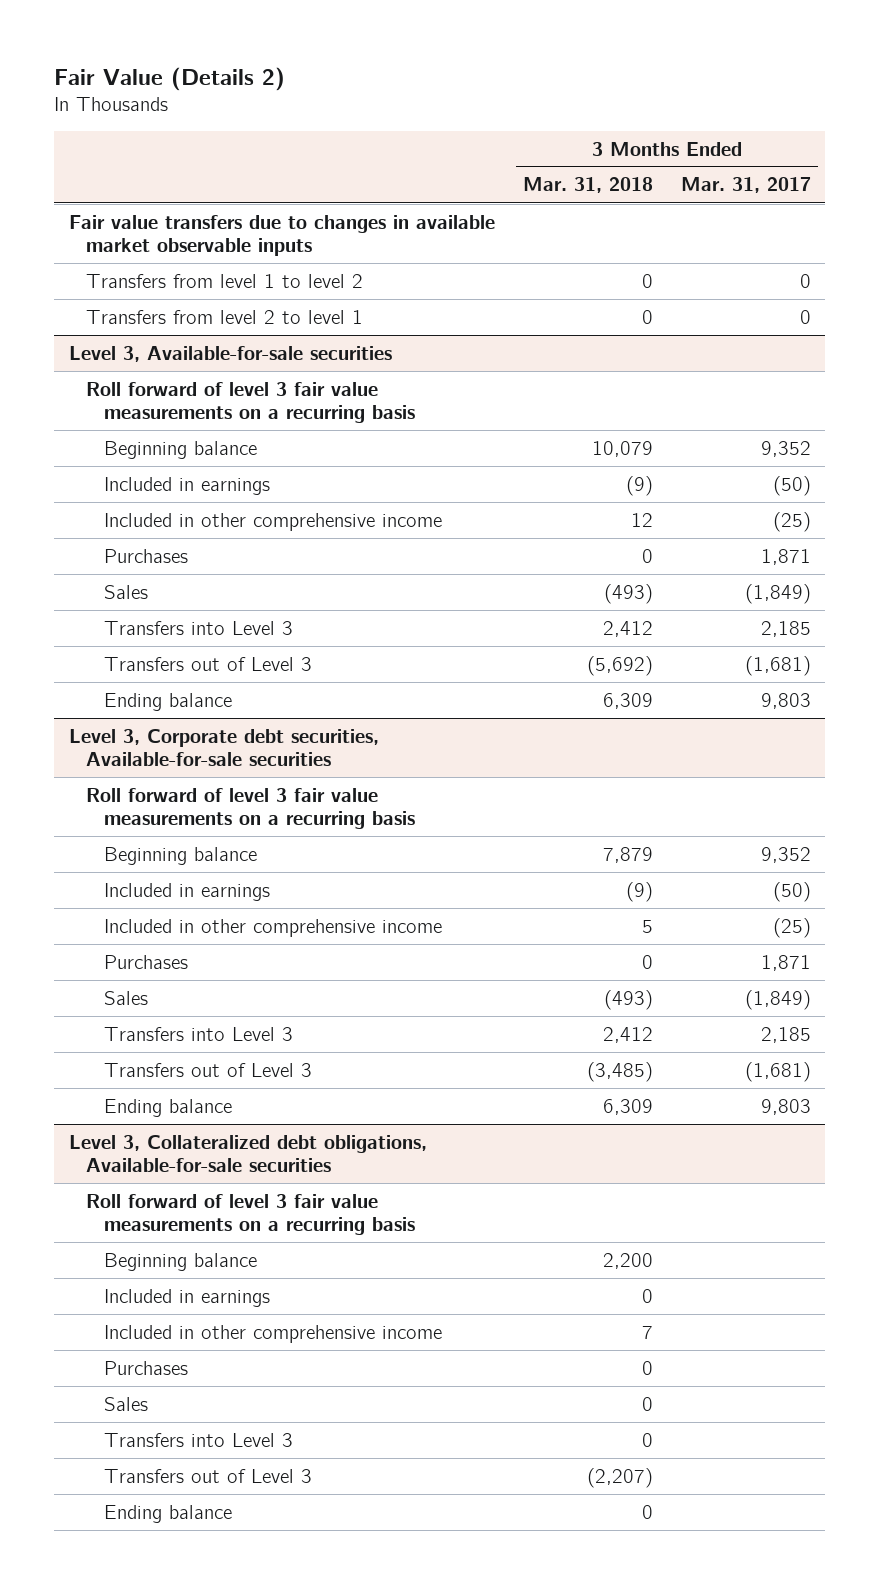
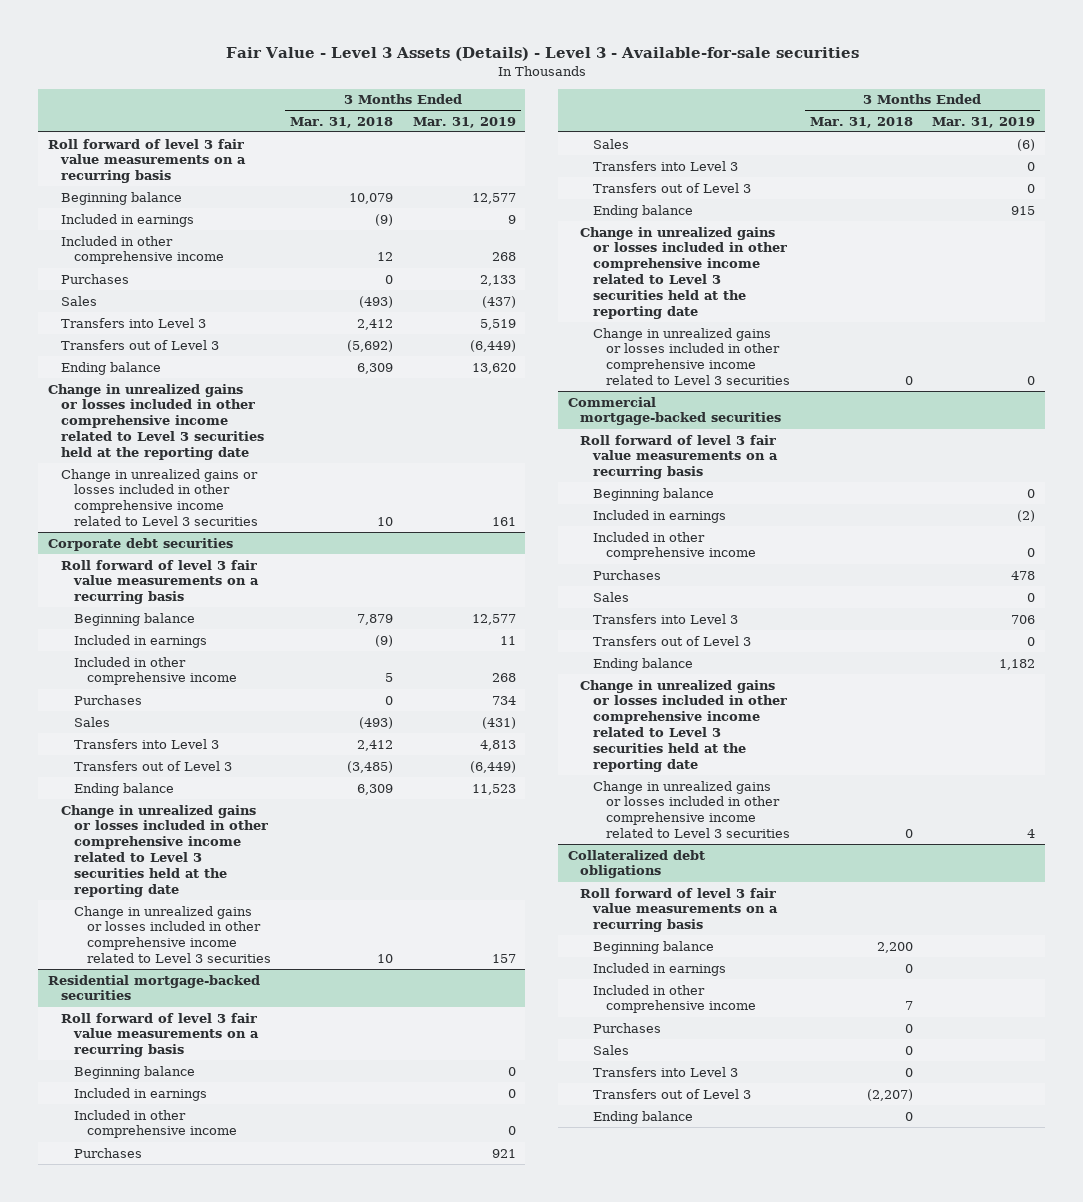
[54,66,286,91] Fair Value (Details 2) -> [225,47,859,62] Fair Value - Level 3 Assets (Details) - Level 3 - Available-for-sale securities
[681,177,812,194] Mar. 31, 2017 -> none
none -> [412,116,516,128] Mar. 31, 2019
[68,214,495,257] Fair value transfers due to changes in available market observable inputs -> none
[86,273,364,288] Transfers from level 1 to level 2 -> none
[86,309,364,324] Transfers from level 2 to level 1 -> none
[68,345,392,362] Level 3, Available-for-sale securities -> none
[68,728,379,767] Level 3, Corporate debt securities, Available-for-sale securities -> none
none -> [48,383,264,460] Change in unrealized gains or losses included in other comprehensive income related to Level 3 securities held at the reporting date
none -> [60,468,258,527] Change in unrealized gains or losses included in other comprehensive income related to Level 3 securities
none -> [48,537,234,551] Corporate debt securities
[68,1134,427,1173] Level 3, Collateralized debt obligations, Available-for-sale securities -> none
none -> [60,804,268,897] Change in unrealized gains or losses included in other comprehensive income related to Level 3 securities held at the reporting date
none -> [73,905,271,964] Change in unrealized gains or losses included in other comprehensive income related to Level 3 securities
none -> [48,974,261,1001] Residential mortgage-backed securities
none -> [73,1065,195,1079] Beginning balance
none -> [73,1087,207,1101] Included in earnings
none -> [73,1109,237,1139] Included in other comprehensive income
none -> [73,1147,142,1158] Purchases
none -> [593,138,630,149] Sales
none -> [593,160,739,171] Transfers into Level 3
none -> [593,182,752,193] Transfers out of Level 3
none -> [593,204,694,218] Ending balance
none -> [580,226,788,319] Change in unrealized gains or losses included in other comprehensive income related to Level 3 securities held at the reporting date
none -> [593,327,791,386] Change in unrealized gains or losses included in other comprehensive income related to Level 3 securities
none -> [567,396,782,426] Commercial mortgage-backed securities
none -> [580,434,779,480] Roll forward of level 3 fair value measurements on a recurring basis
none -> [593,487,715,501] Beginning balance
none -> [593,509,727,523] Included in earnings
none -> [593,531,757,561] Included in other comprehensive income
none -> [593,569,662,580] Purchases
none -> [593,591,630,602] Sales
none -> [593,613,739,624] Transfers into Level 3
none -> [593,635,752,646] Transfers out of Level 3
none -> [593,657,694,671] Ending balance
none -> [580,679,788,772] Change in unrealized gains or losses included in other comprehensive income related to Level 3 securities held at the reporting date
none -> [593,780,791,839] Change in unrealized gains or losses included in other comprehensive income related to Level 3 securities
none -> [567,849,705,879] Collateralized debt obligations
none -> [580,887,779,933] Roll forward of level 3 fair value measurements on a recurring basis

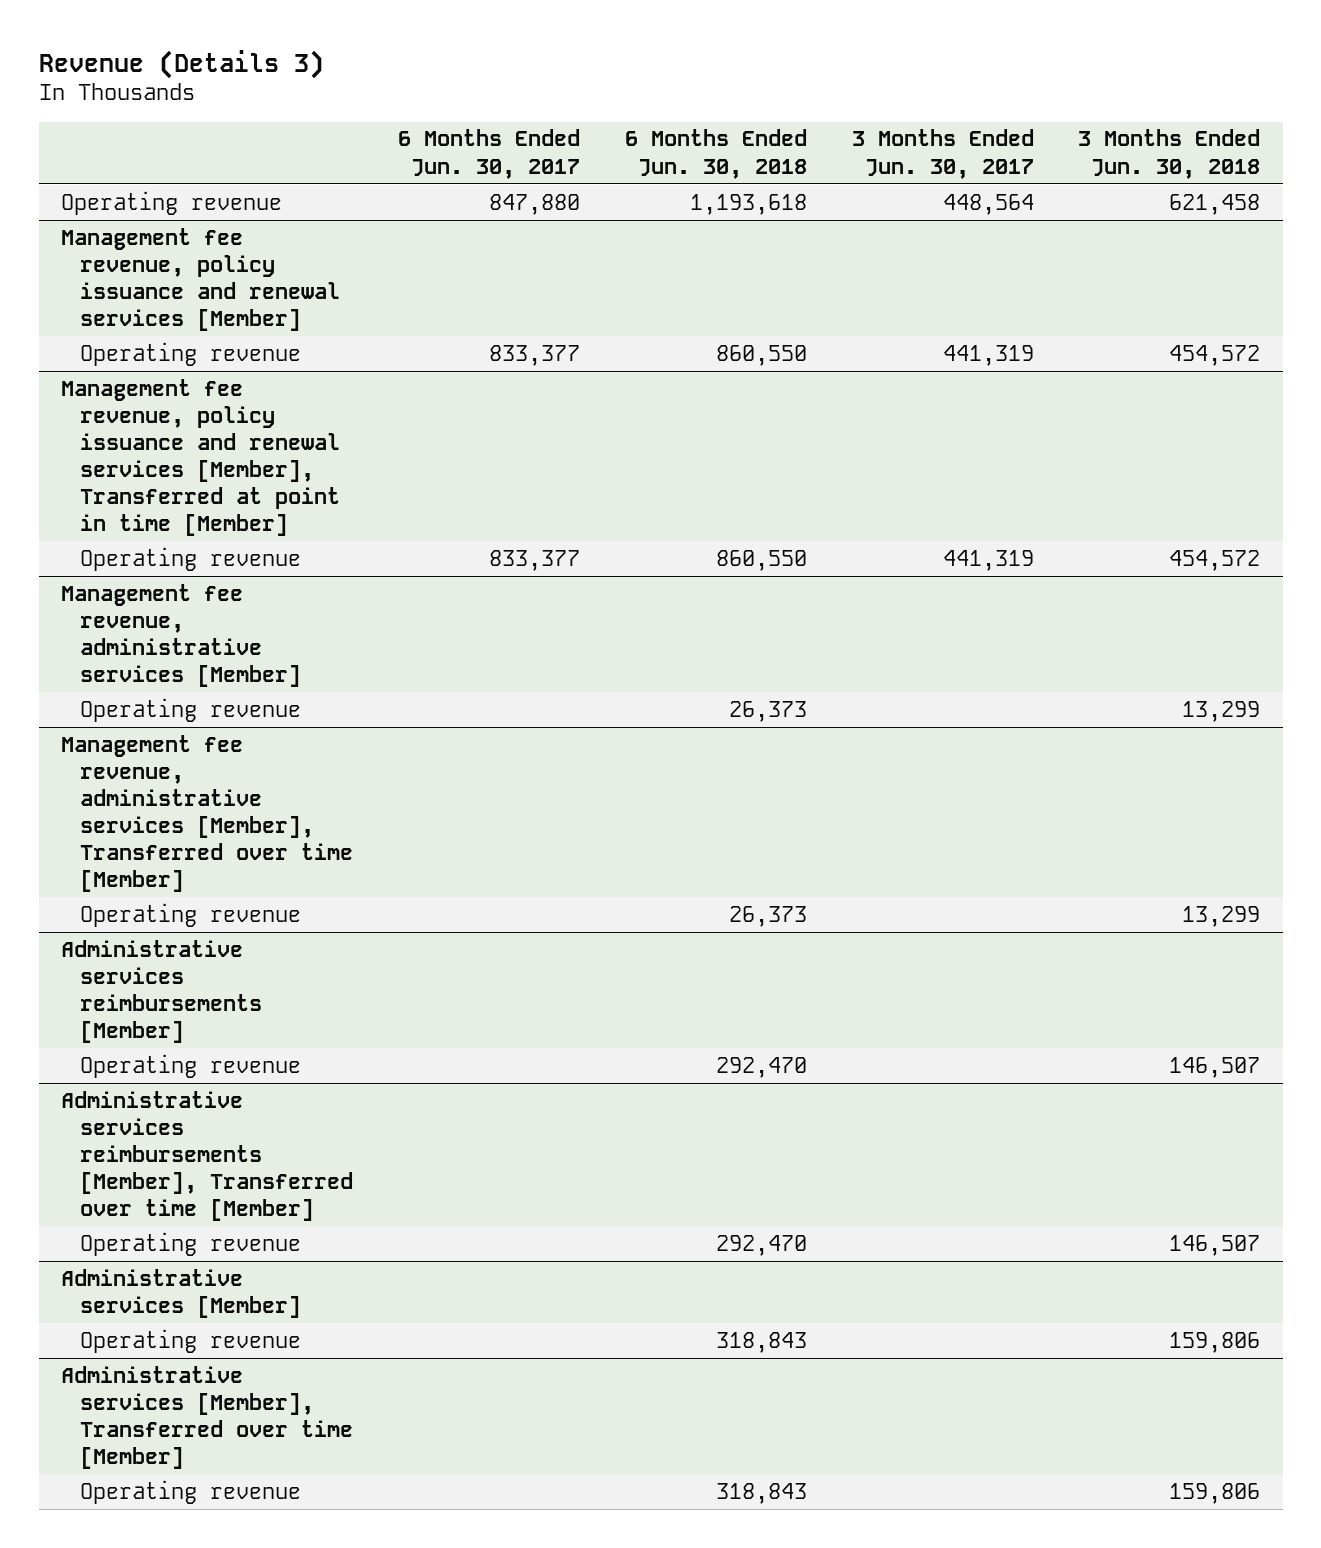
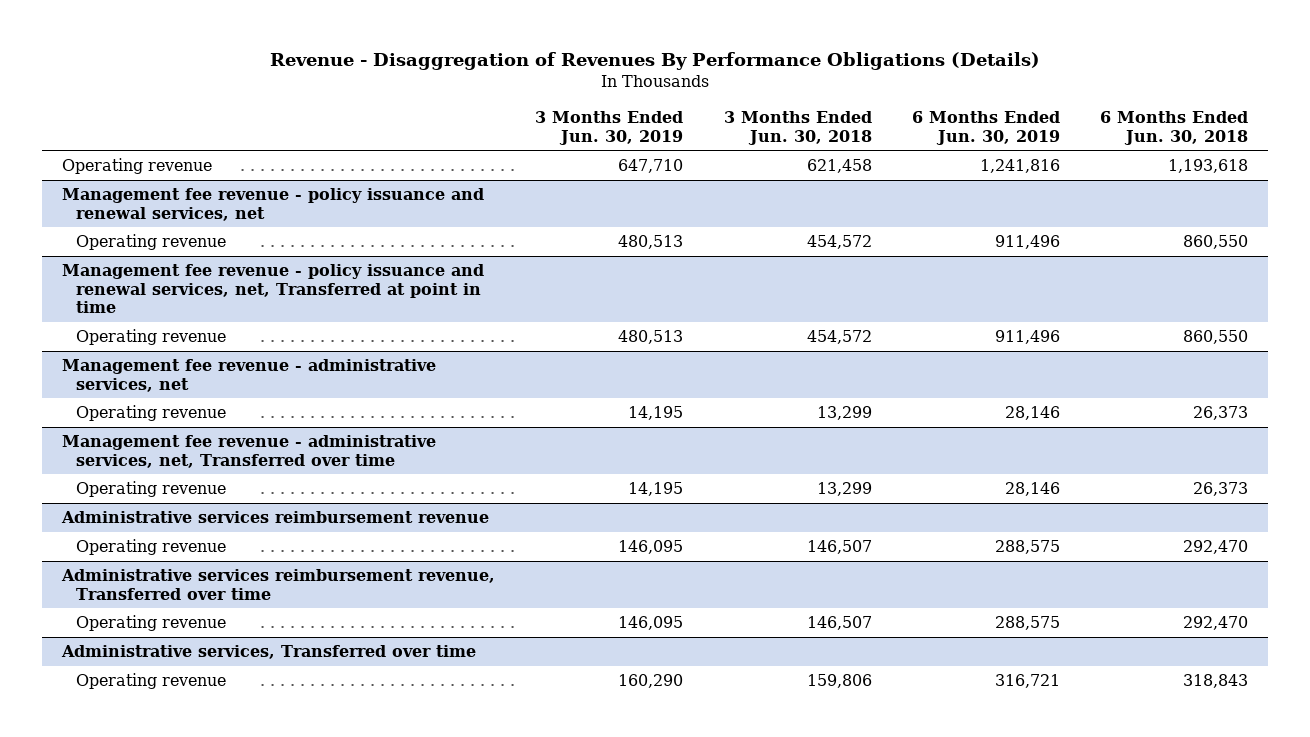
[38,49,324,79] Revenue (Details 3) -> [270,52,1041,71] Revenue - Disaggregation of Revenues By Performance Obligations (Details)
[398,129,581,179] 6 Months Ended Jun. 30, 2017 -> none
[851,129,1034,179] 3 Months Ended Jun. 30, 2017 -> none
none -> [535,111,684,145] 3 Months Ended Jun. 30, 2019
none -> [911,111,1060,145] 6 Months Ended Jun. 30, 2019
[60,227,341,332] Management fee revenue, policy issuance and renewal services [Member] -> [62,188,485,221] Management fee revenue - policy issuance and renewal services, net
[60,378,341,537] Management fee revenue, policy issuance and renewal services [Member], Transferred at point in time [Member] -> [62,264,485,314] Management fee revenue - policy issuance and renewal services, net, Transferred at point in time
[60,583,302,688] Management fee revenue, administrative services [Member] -> [62,359,437,392] Management fee revenue - administrative services, net
[60,734,354,893] Management fee revenue, administrative services [Member], Transferred over time [Member] -> [62,435,437,468] Management fee revenue - administrative services, net, Transferred over time
[60,939,263,1044] Administrative services reimbursements [Member] -> [61,511,490,524] Administrative services reimbursement revenue
[60,1090,354,1222] Administrative services reimbursements [Member], Transferred over time [Member] -> [61,569,496,600] Administrative services reimbursement revenue, Transferred over time
[60,1268,302,1319] Administrative services [Member] -> none
[80,1328,302,1353] Operating revenue -> none
[60,1365,354,1470] Administrative services [Member], Transferred over time [Member] -> [61,645,477,660] Administrative services, Transferred over time

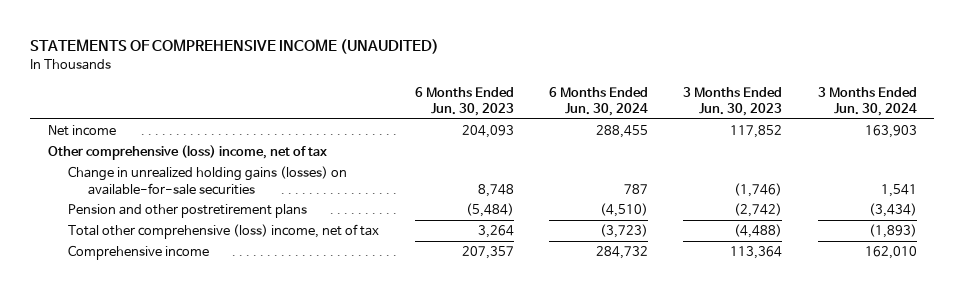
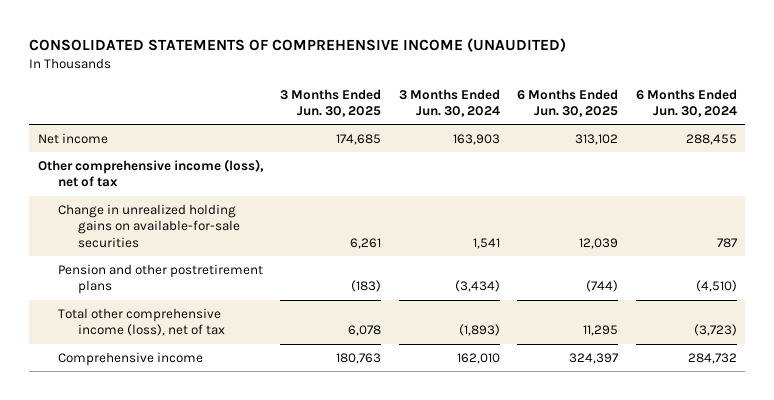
[30,38,440,54] STATEMENTS OF COMPREHENSIVE INCOME (UNAUDITED) -> [28,37,566,52] CONSOLIDATED STATEMENTS OF COMPREHENSIVE INCOME (UNAUDITED)
[414,86,514,117] 6 Months Ended Jun. 30, 2023 -> none
[683,86,783,117] 3 Months Ended Jun. 30, 2023 -> none
none -> [280,88,382,118] 3 Months Ended Jun. 30, 2025
none -> [517,88,619,118] 6 Months Ended Jun. 30, 2025
[48,145,328,161] Other comprehensive (loss) income, net of tax -> [37,158,264,188] Other comprehensive income (loss), net of tax
[68,166,348,195] Change in unrealized holding gains (losses) on available-for-sale securities -> [57,203,240,248] Change in unrealized holding gains on available-for-sale securities
[68,224,380,240] Total other comprehensive (loss) income, net of tax -> [57,307,225,337] Total other comprehensive income (loss), net of tax

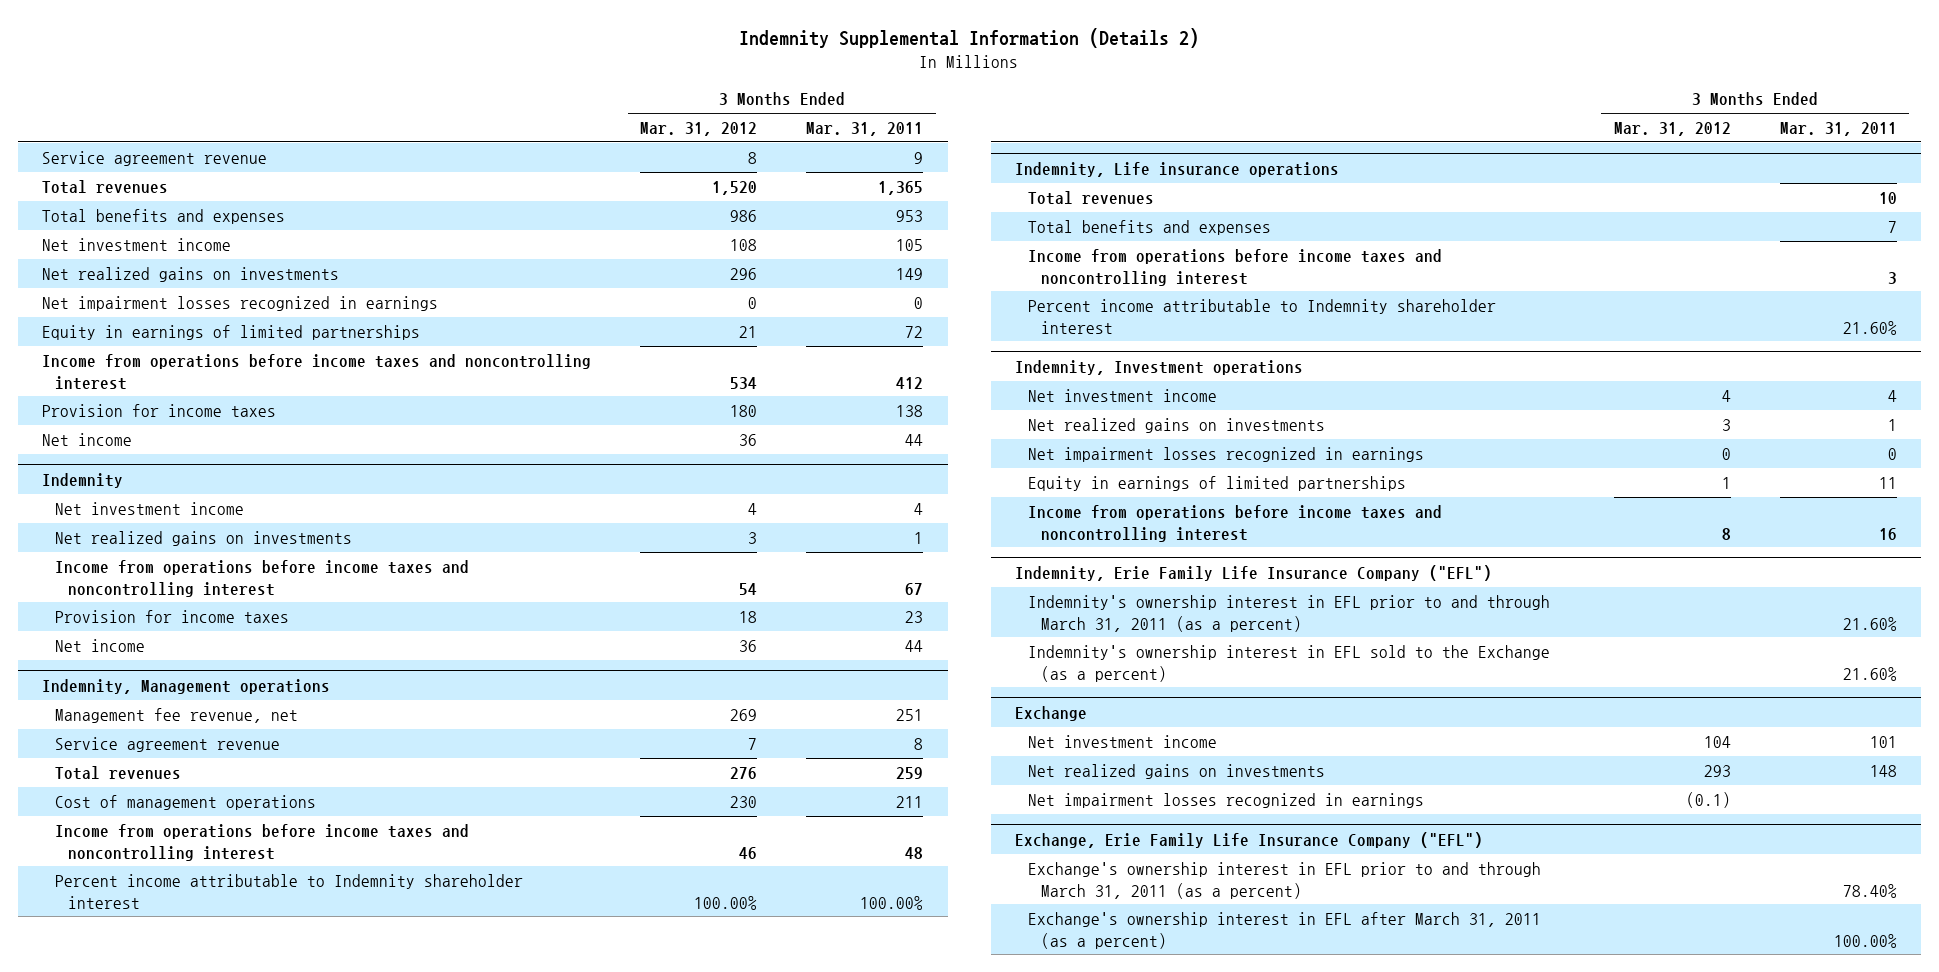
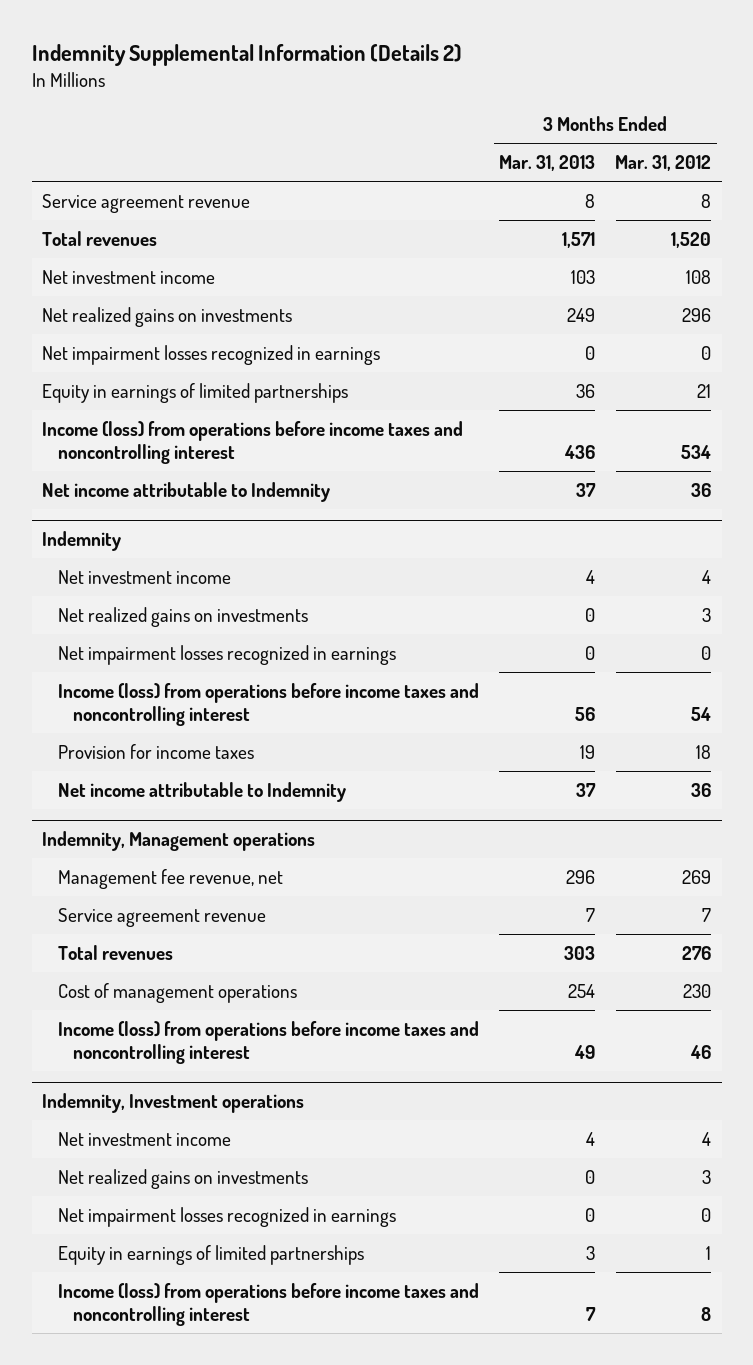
[806,122,924,137] Mar. 31, 2011 -> none
none -> [499,155,596,172] Mar. 31, 2013
[42,208,286,224] Total benefits and expenses -> none
[42,403,277,417] Provision for income taxes -> none
[42,353,592,390] Income from operations before income taxes and noncontrolling interest -> [41,420,463,465] Income (loss) from operations before income taxes and noncontrolling interest
[42,432,133,446] Net income -> [41,481,330,502] Net income attributable to Indemnity
none -> [57,644,396,665] Net impairment losses recognized in earnings
[54,559,469,597] Income from operations before income taxes and noncontrolling interest -> [57,682,479,727] Income (loss) from operations before income taxes and noncontrolling interest
[54,638,145,652] Net income -> [57,781,346,802] Net income attributable to Indemnity
[54,873,523,909] Percent income attributable to Indemnity shareholder interest -> none
[1015,161,1340,177] Indemnity, Life insurance operations -> none
[1028,190,1155,205] Total revenues -> none
[1028,219,1272,235] Total benefits and expenses -> none
[1028,248,1443,286] Income from operations before income taxes and noncontrolling interest -> none
[1028,298,1497,334] Percent income attributable to Indemnity shareholder interest -> none
[54,823,469,861] Income from operations before income taxes and noncontrolling interest -> [57,1020,479,1065] Income (loss) from operations before income taxes and noncontrolling interest
[1015,564,1493,581] Indemnity, Erie Family Life Insurance Company ("EFL") -> none
[1028,594,1551,632] Indemnity's ownership interest in EFL prior to and through March 31, 2011 (as a percent) -> none
[1028,644,1551,682] Indemnity's ownership interest in EFL sold to the Exchange (as a percent) -> none
[1015,705,1088,721] Exchange -> none
[1028,734,1218,748] Net investment income -> none
[1028,763,1326,779] Net realized gains on investments -> none
[1028,792,1425,808] Net impairment losses recognized in earnings -> none
[1015,831,1484,848] Exchange, Erie Family Life Insurance Company ("EFL") -> none
[1028,861,1542,899] Exchange's ownership interest in EFL prior to and through March 31, 2011 (as a percent) -> none
[1028,911,1542,949] Exchange's ownership interest in EFL after March 31, 2011 (as a percent) -> none
[1028,504,1443,542] Income from operations before income taxes and noncontrolling interest -> [57,1282,479,1327] Income (loss) from operations before income taxes and noncontrolling interest

